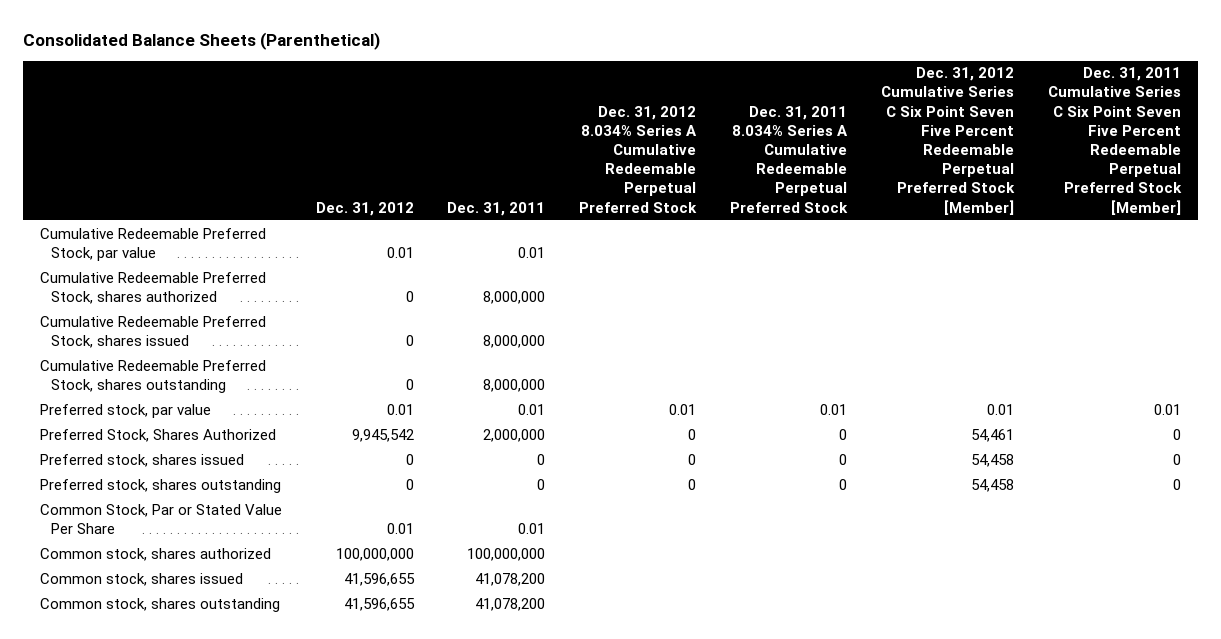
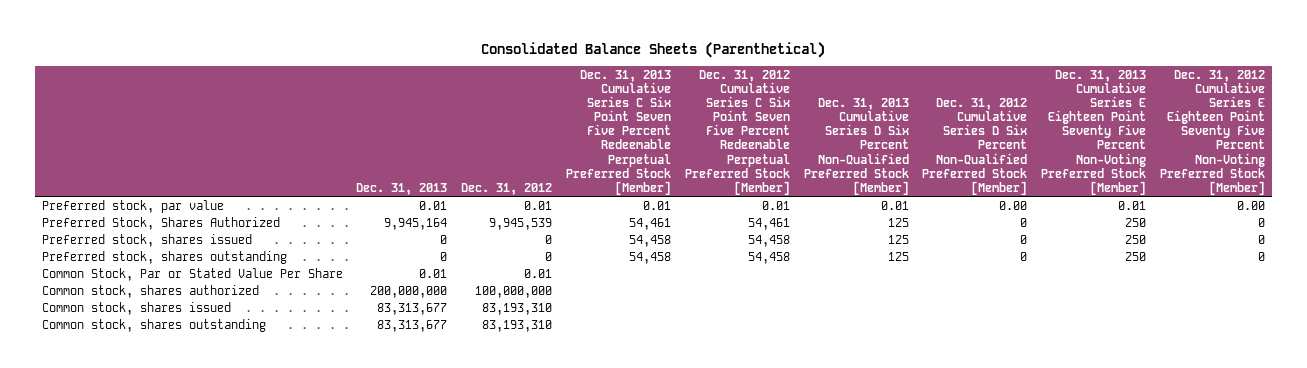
[447,201,546,216] Dec. 31, 2011 -> none
[579,105,698,213] Dec. 31, 2012 8.034% Series A Cumulative Redeemable Perpetual Preferred Stock -> none
[730,105,849,213] Dec. 31, 2011 8.034% Series A Cumulative Redeemable Perpetual Preferred Stock -> none
[1047,67,1182,215] Dec. 31, 2011 Cumulative Series C Six Point Seven Five Percent Redeemable Perpetual Preferred Stock [Member] -> none
none -> [356,182,448,195] Dec. 31, 2013
none -> [566,69,672,195] Dec. 31, 2013 Cumulative Series C Six Point Seven Five Percent Redeemable Perpetual Preferred Stock [Member]
none -> [803,97,909,195] Dec. 31, 2013 Cumulative Series D Six Percent Non-Qualified Preferred Stock [Member]
none -> [922,97,1028,195] Dec. 31, 2012 Cumulative Series D Six Percent Non-Qualified Preferred Stock [Member]
none -> [1041,69,1147,195] Dec. 31, 2013 Cumulative Series E Eighteen Point Seventy Five Percent Non-Voting Preferred Stock [Member]
none -> [1160,69,1266,195] Dec. 31, 2012 Cumulative Series E Eighteen Point Seventy Five Percent Non-Voting Preferred Stock [Member]
[39,227,266,261] Cumulative Redeemable Preferred Stock, par value -> none
[39,271,266,304] Cumulative Redeemable Preferred Stock, shares authorized -> none
[39,315,266,348] Cumulative Redeemable Preferred Stock, shares issued -> none
[39,359,266,393] Cumulative Redeemable Preferred Stock, shares outstanding -> none
[351,428,414,442] 9,945,542 -> [489,217,553,230] 9,945,539
[343,572,415,586] 41,596,655 -> [482,302,553,315] 83,193,310
[343,597,415,611] 41,596,655 -> [482,319,553,332] 83,193,310

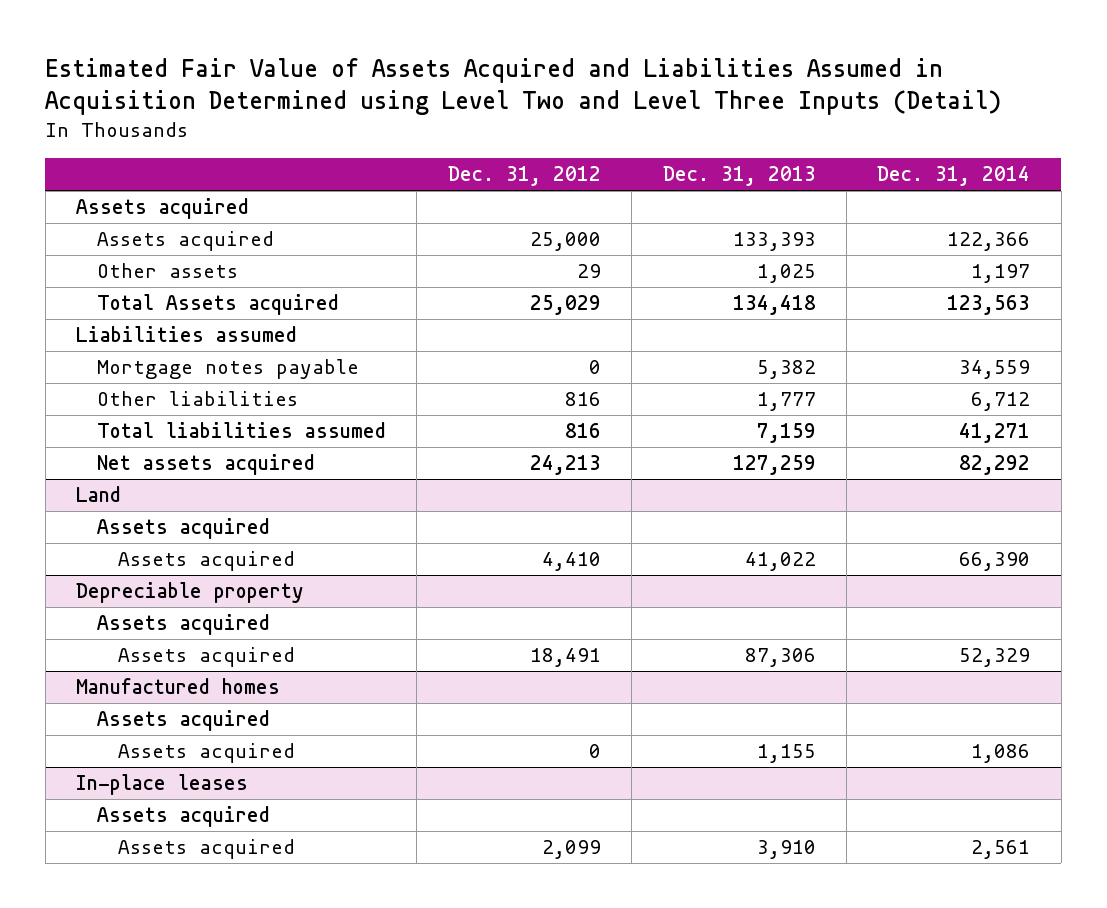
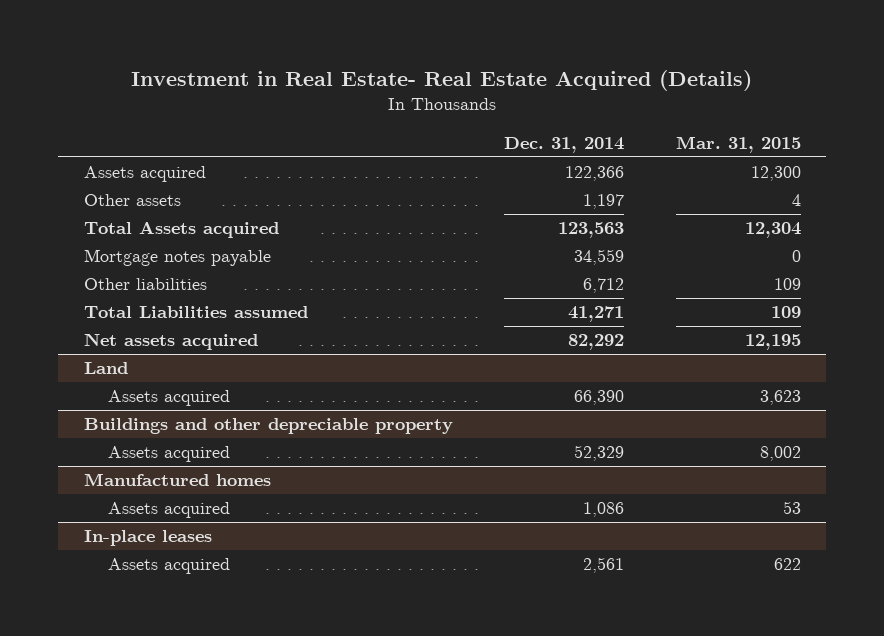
[45,58,1002,116] Estimated Fair Value of Assets Acquired and Liabilities Assumed in Acquisition Determined using Level Two and Level Three Inputs (Detail) -> [131,70,753,92] Investment in Real Estate- Real Estate Acquired (Details)
[447,166,601,187] Dec. 31, 2012 -> none
[662,166,816,187] Dec. 31, 2013 -> none
none -> [675,135,801,153] Mar. 31, 2015
[76,198,250,220] Assets acquired -> none
[76,326,298,343] Liabilities assumed -> none
[96,422,386,439] Total liabilities assumed -> [83,306,308,319] Total Liabilities assumed
[96,518,270,540] Assets acquired -> none
[96,614,270,636] Assets acquired -> none
[76,582,305,604] Depreciable property -> [83,418,453,435] Buildings and other depreciable property
[96,710,270,732] Assets acquired -> none
[96,806,270,828] Assets acquired -> none

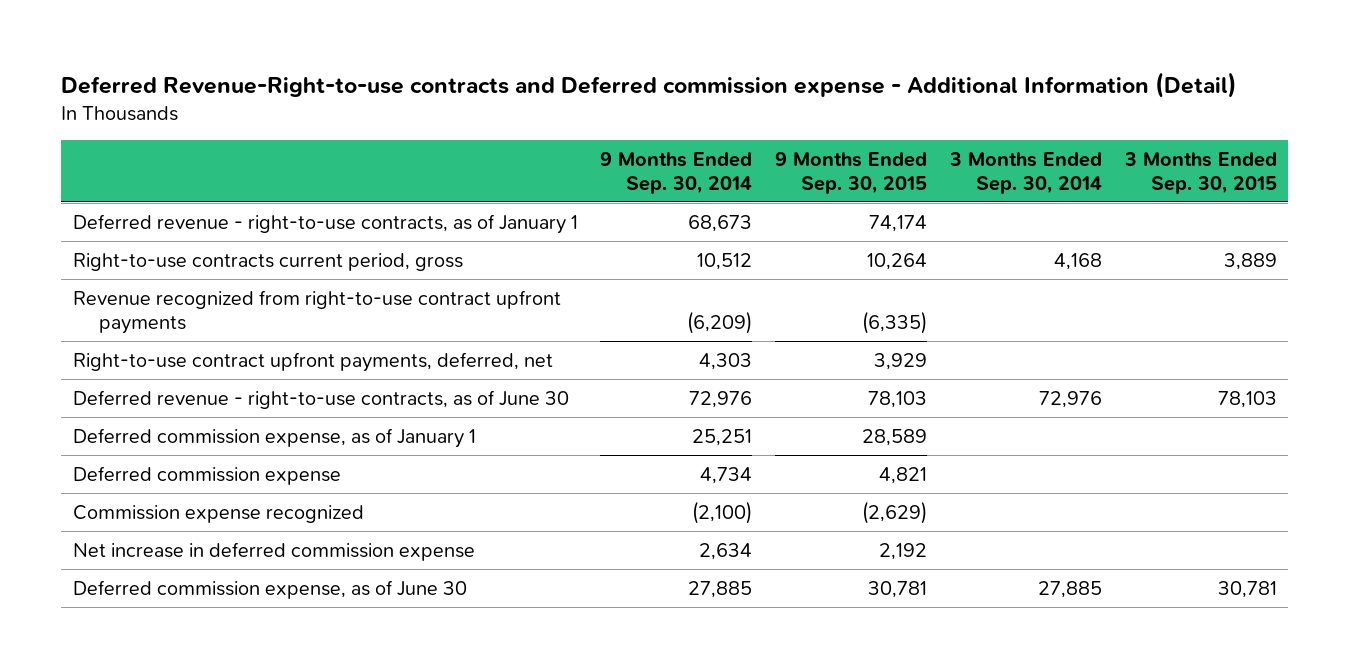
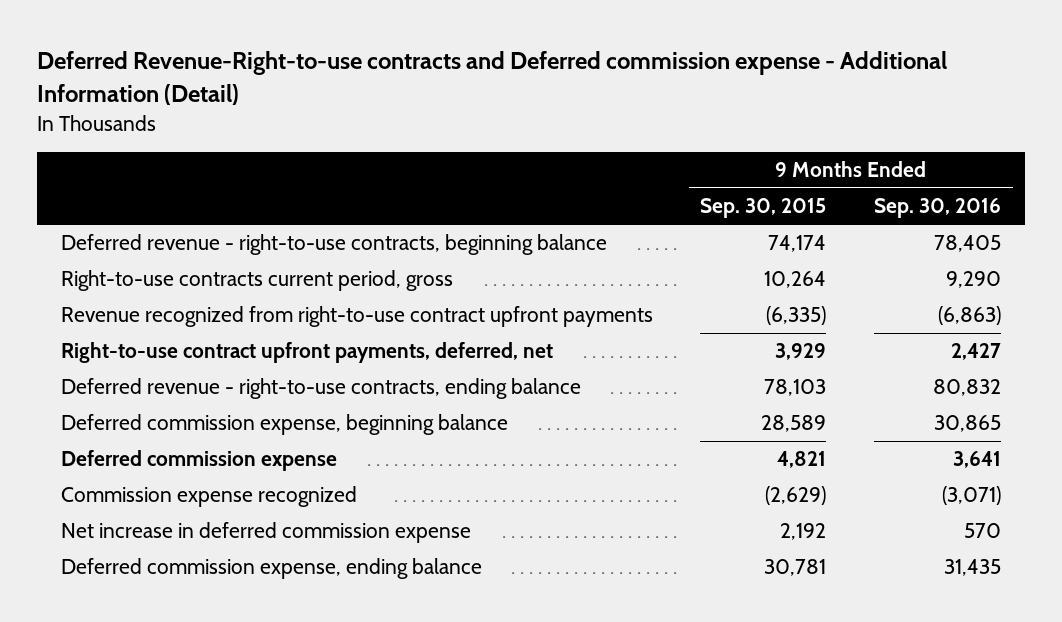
[600,151,753,194] 9 Months Ended Sep. 30, 2014 -> none
[949,151,1103,194] 3 Months Ended Sep. 30, 2014 -> none
[1123,151,1277,194] 3 Months Ended Sep. 30, 2015 -> none
none -> [874,198,1002,219] Sep. 30, 2016
[72,213,578,234] Deferred revenue - right-to-use contracts, as of January 1 -> [60,234,607,256] Deferred revenue - right-to-use contracts, beginning balance
[72,389,569,409] Deferred revenue - right-to-use contracts, as of June 30 -> [60,378,581,400] Deferred revenue - right-to-use contracts, ending balance
[72,427,476,448] Deferred commission expense, as of January 1 -> [60,414,508,436] Deferred commission expense, beginning balance
[72,579,467,599] Deferred commission expense, as of June 30 -> [60,558,482,580] Deferred commission expense, ending balance

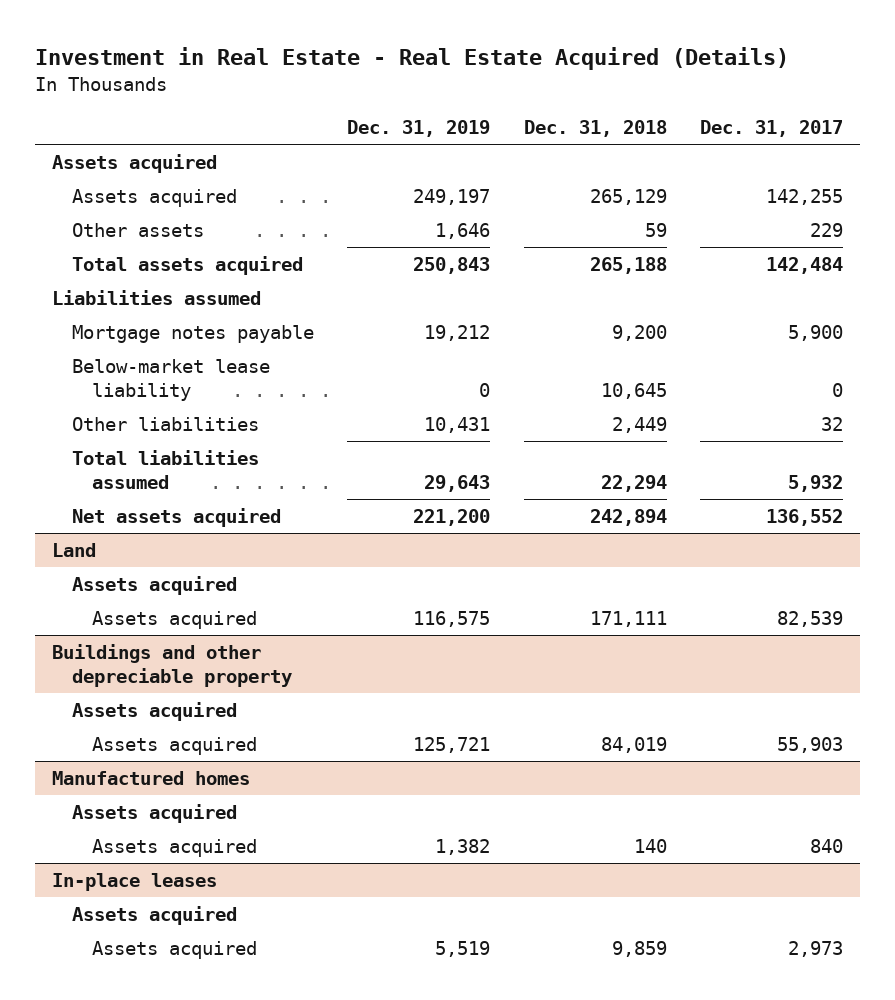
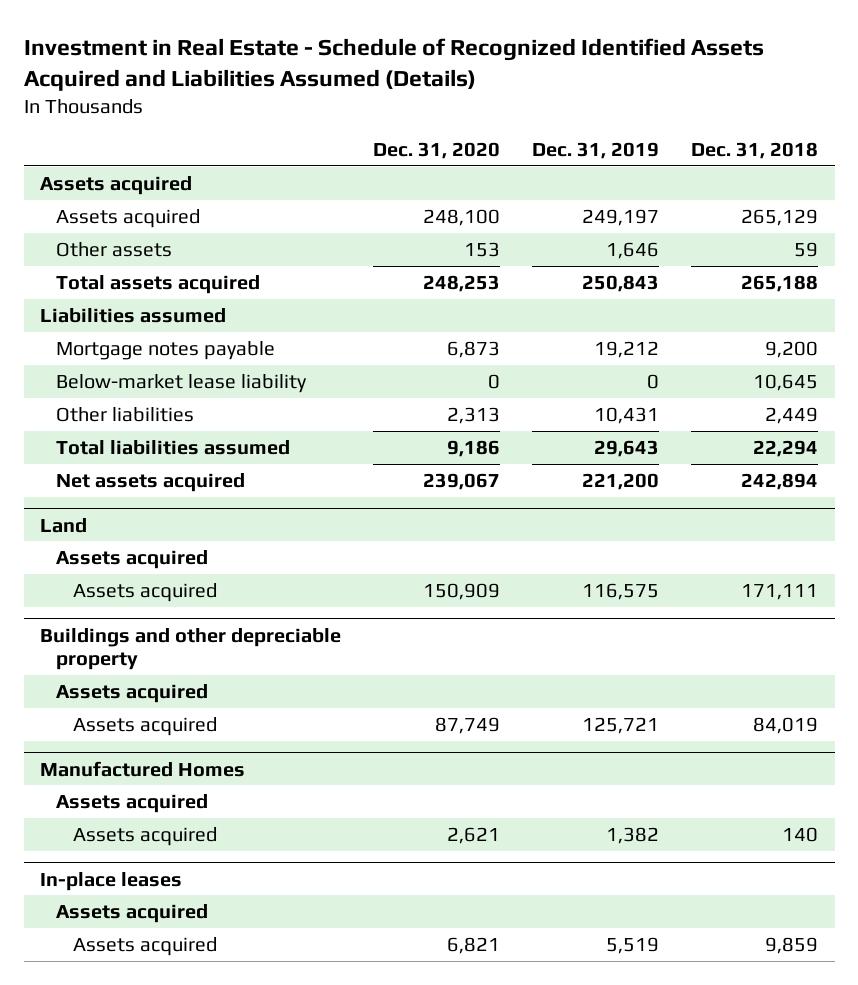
[35,47,790,71] Investment in Real Estate - Real Estate Acquired (Details) -> [23,37,764,91] Investment in Real Estate - Schedule of Recognized Identified Assets Acquired and Liabilities Assumed (Details)
[699,120,843,138] Dec. 31, 2017 -> none
none -> [373,141,501,159] Dec. 31, 2020
[52,770,251,785] Manufactured homes -> [39,760,245,777] Manufactured Homes

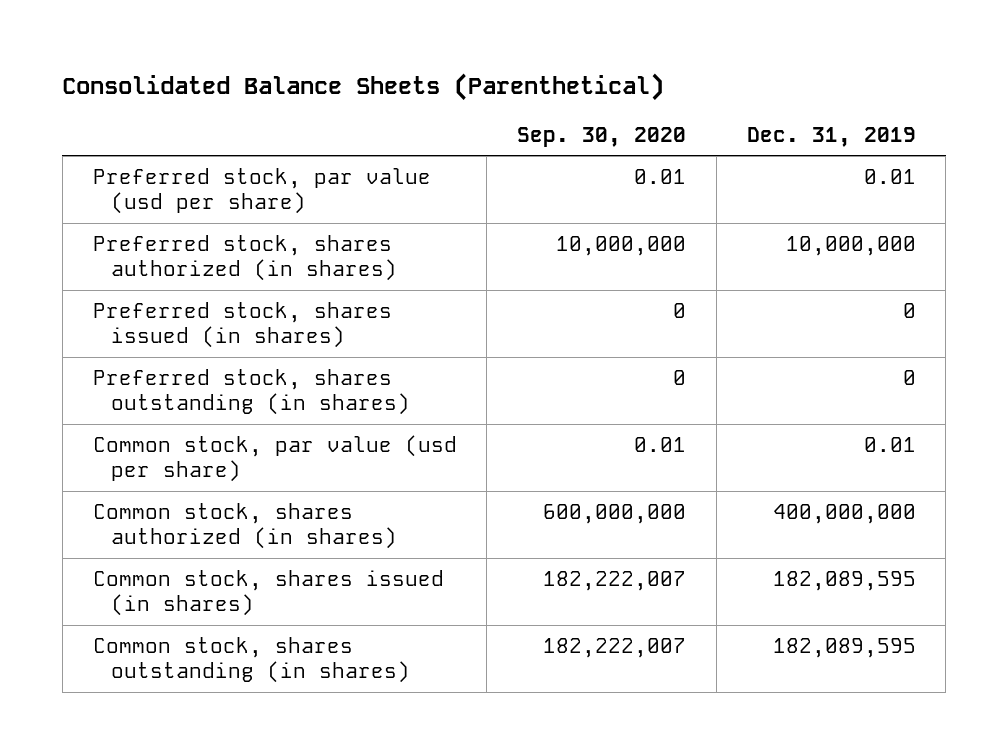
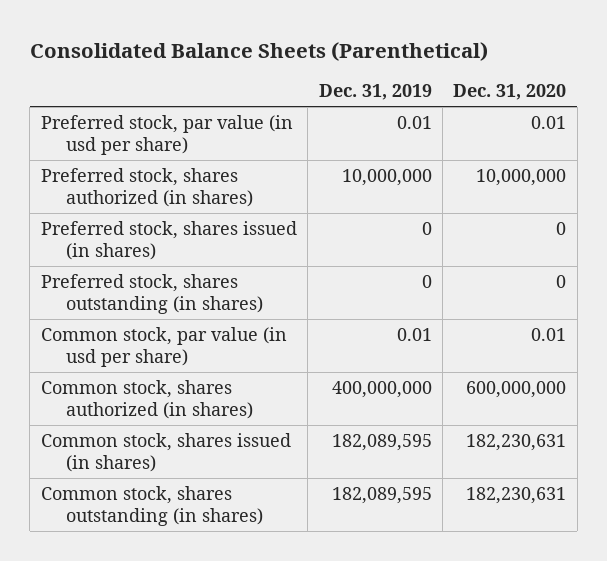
[517,126,687,147] Sep. 30, 2020 -> none
none -> [453,84,567,101] Dec. 31, 2020
[92,167,431,215] Preferred stock, par value (usd per share) -> [40,114,293,155] Preferred stock, par value (in usd per share)
[92,434,457,483] Common stock, par value (usd per share) -> [40,326,287,367] Common stock, par value (in usd per share)

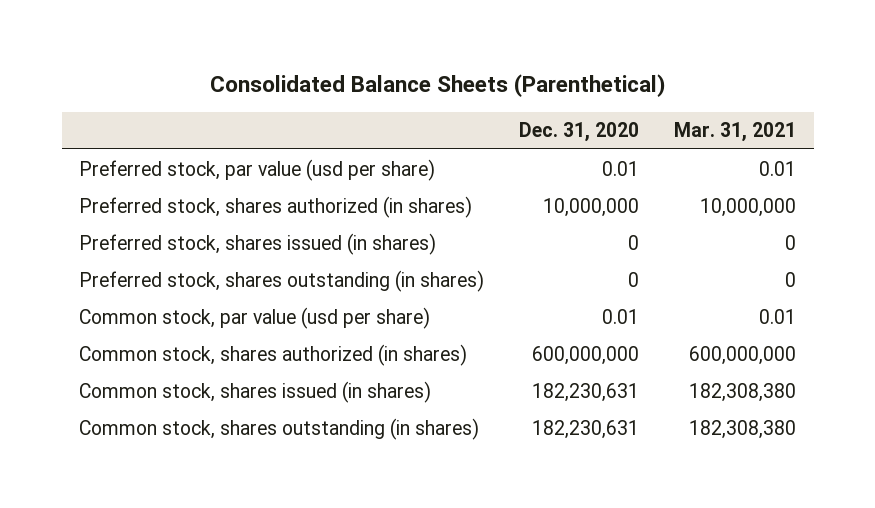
[318,84,432,101] Dec. 31, 2019 -> none
none -> [674,122,797,143] Mar. 31, 2021
[40,114,293,155] Preferred stock, par value (in usd per share) -> [79,158,436,181] Preferred stock, par value (usd per share)
[40,326,287,367] Common stock, par value (in usd per share) -> [79,306,431,329] Common stock, par value (usd per share)

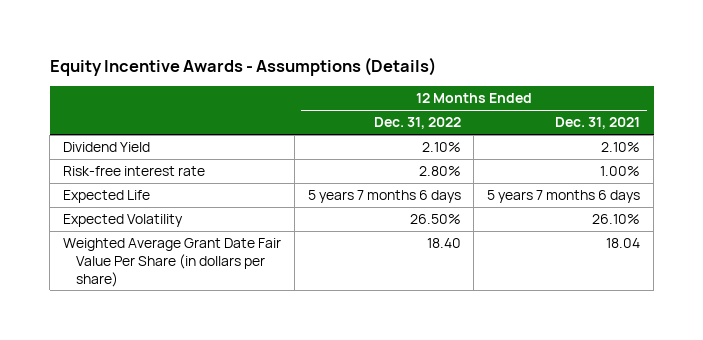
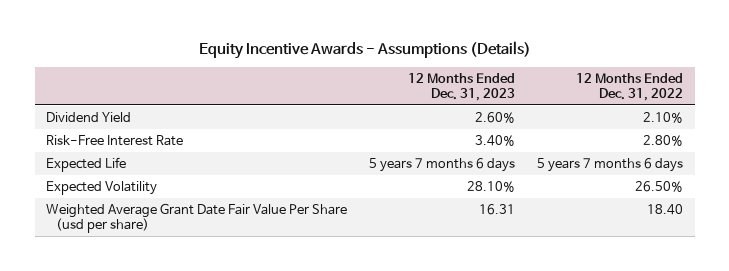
[555,117,641,130] Dec. 31, 2021 -> none
none -> [408,72,516,101] 12 Months Ended Dec. 31, 2023
[62,166,205,177] Risk-free interest rate -> [46,134,184,146] Risk-Free Interest Rate
[62,238,281,287] Weighted Average Grant Date Fair Value Per Share (in dollars per share) -> [46,202,348,234] Weighted Average Grant Date Fair Value Per Share (usd per share)

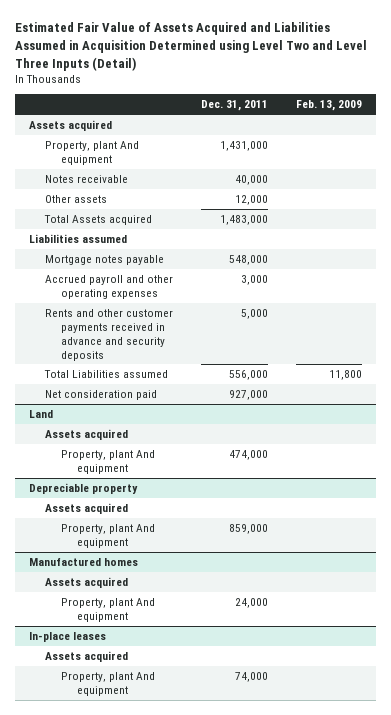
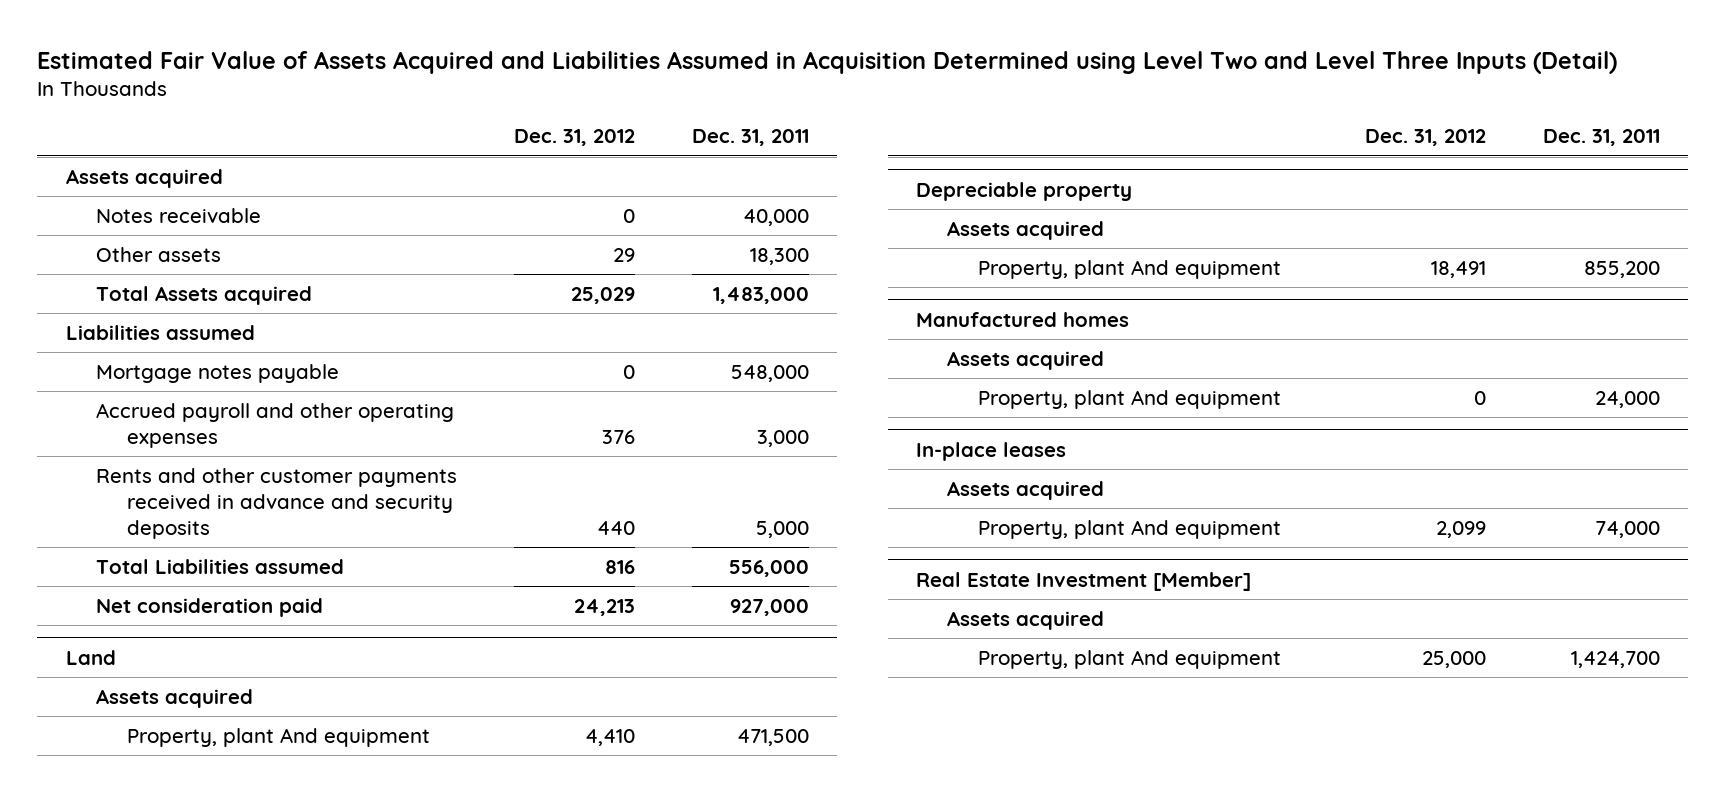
[296,100,363,112] Feb. 13, 2009 -> none
none -> [514,129,636,147] Dec. 31, 2012
[44,140,139,165] Property, plant And equipment -> none
[234,194,268,205] 12,000 -> [749,247,809,265] 18,300
[228,449,268,460] 474,000 -> [736,728,809,746] 471,500
[228,523,268,534] 859,000 -> [1583,260,1660,278] 855,200
none -> [916,571,1252,591] Real Estate Investment [Member]
none -> [947,610,1105,630] Assets acquired
none -> [978,649,1282,669] Property, plant And equipment

